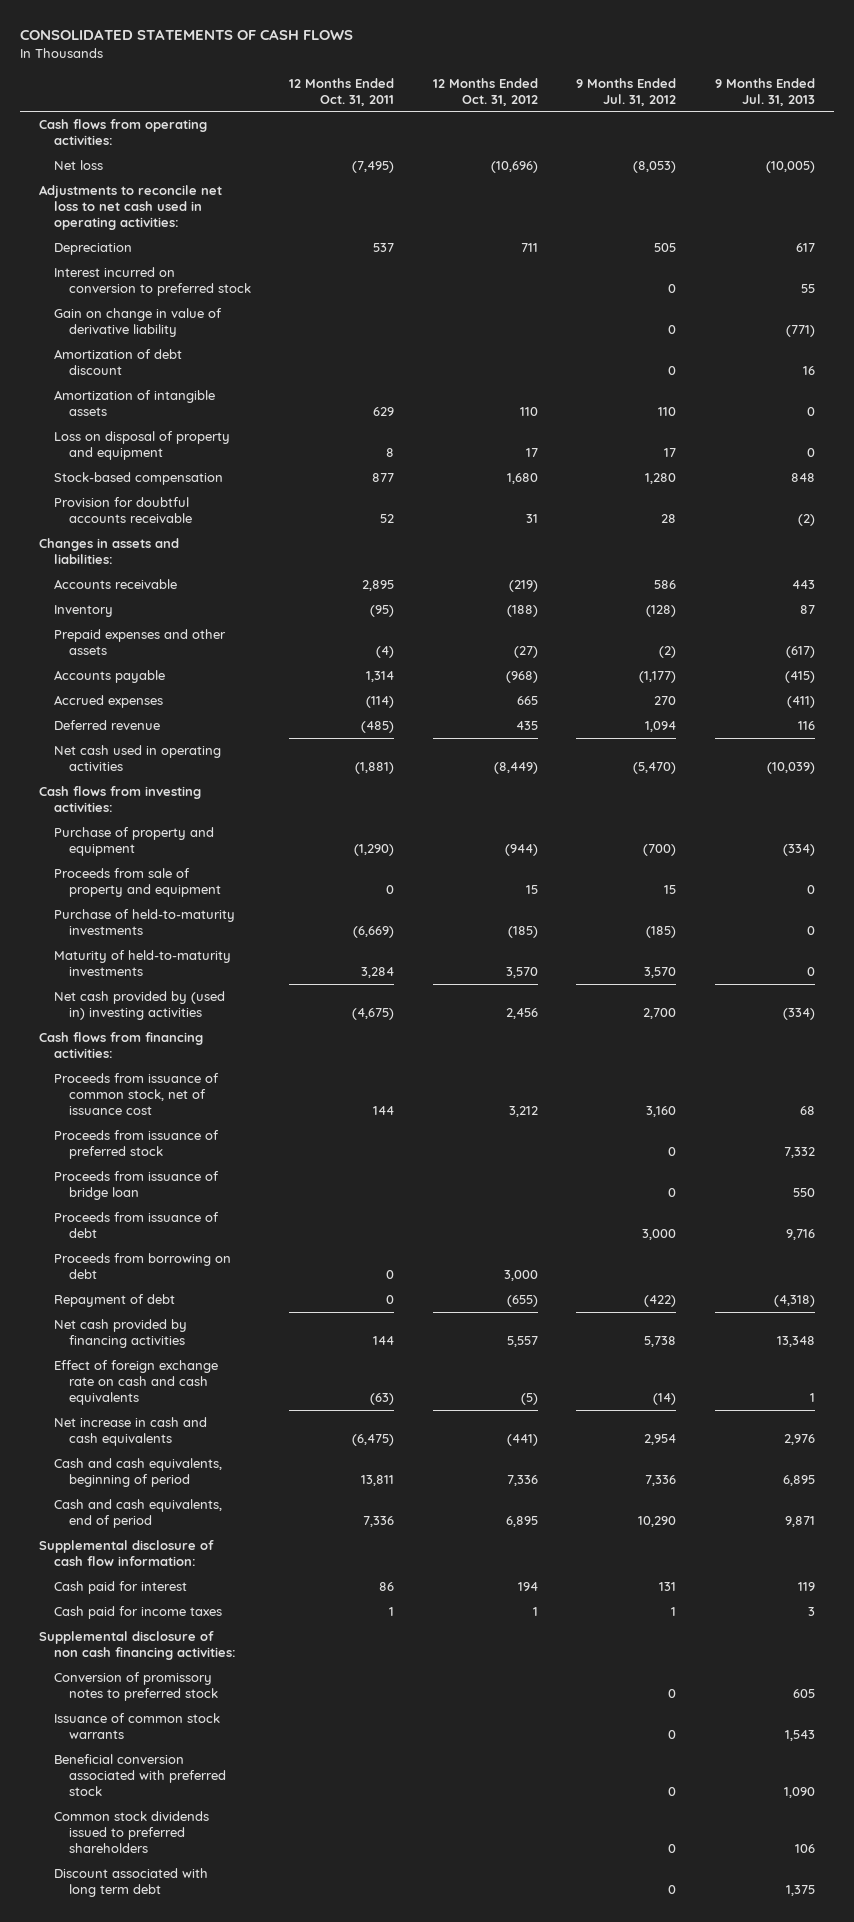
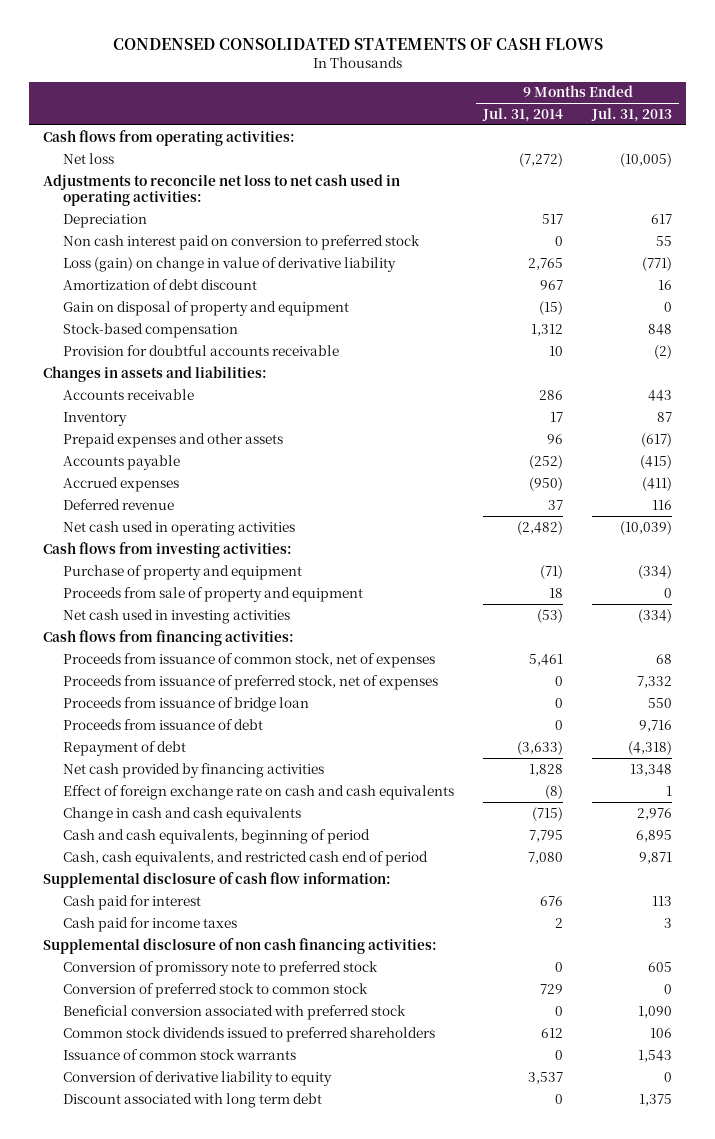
[19,29,353,41] CONSOLIDATED STATEMENTS OF CASH FLOWS -> [112,37,603,50] CONDENSED CONSOLIDATED STATEMENTS OF CASH FLOWS
[289,77,395,106] 12 Months Ended Oct. 31, 2011 -> none
[432,77,538,106] 12 Months Ended Oct. 31, 2012 -> none
[576,77,677,106] 9 Months Ended Jul. 31, 2012 -> none
none -> [482,107,564,122] Jul. 31, 2014
[54,267,252,296] Interest incurred on conversion to preferred stock -> [63,234,421,250] Non cash interest paid on conversion to preferred stock
[54,308,223,337] Gain on change in value of derivative liability -> [63,256,397,272] Loss (gain) on change in value of derivative liability
[54,390,216,416] Amortization of intangible assets -> none
[54,431,231,460] Loss on disposal of property and equipment -> [63,300,350,316] Gain on disposal of property and equipment
[54,909,236,935] Purchase of held-to-maturity investments -> none
[54,950,232,976] Maturity of held-to-maturity investments -> none
[54,991,226,1020] Net cash provided by (used in) investing activities -> [63,608,291,624] Net cash used in investing activities
[54,1073,220,1115] Proceeds from issuance of common stock, net of issuance cost -> [63,652,436,668] Proceeds from issuance of common stock, net of expenses
[54,1130,220,1159] Proceeds from issuance of preferred stock -> [63,674,439,690] Proceeds from issuance of preferred stock, net of expenses
[54,1253,232,1279] Proceeds from borrowing on debt -> none
[54,1417,208,1446] Net increase in cash and cash equivalents -> [63,806,302,822] Change in cash and cash equivalents
[54,1499,223,1528] Cash and cash equivalents, end of period -> [63,850,429,866] Cash, cash equivalents, and restricted cash end of period
[797,1582,815,1592] 119 -> [651,895,672,906] 113
[54,1672,219,1701] Conversion of promissory notes to preferred stock -> [63,960,379,976] Conversion of promissory note to preferred stock
none -> [63,982,369,998] Conversion of preferred stock to common stock
[54,1713,221,1739] Issuance of common stock warrants -> [63,1048,297,1060] Issuance of common stock warrants
none -> [63,1070,333,1086] Conversion of derivative liability to equity

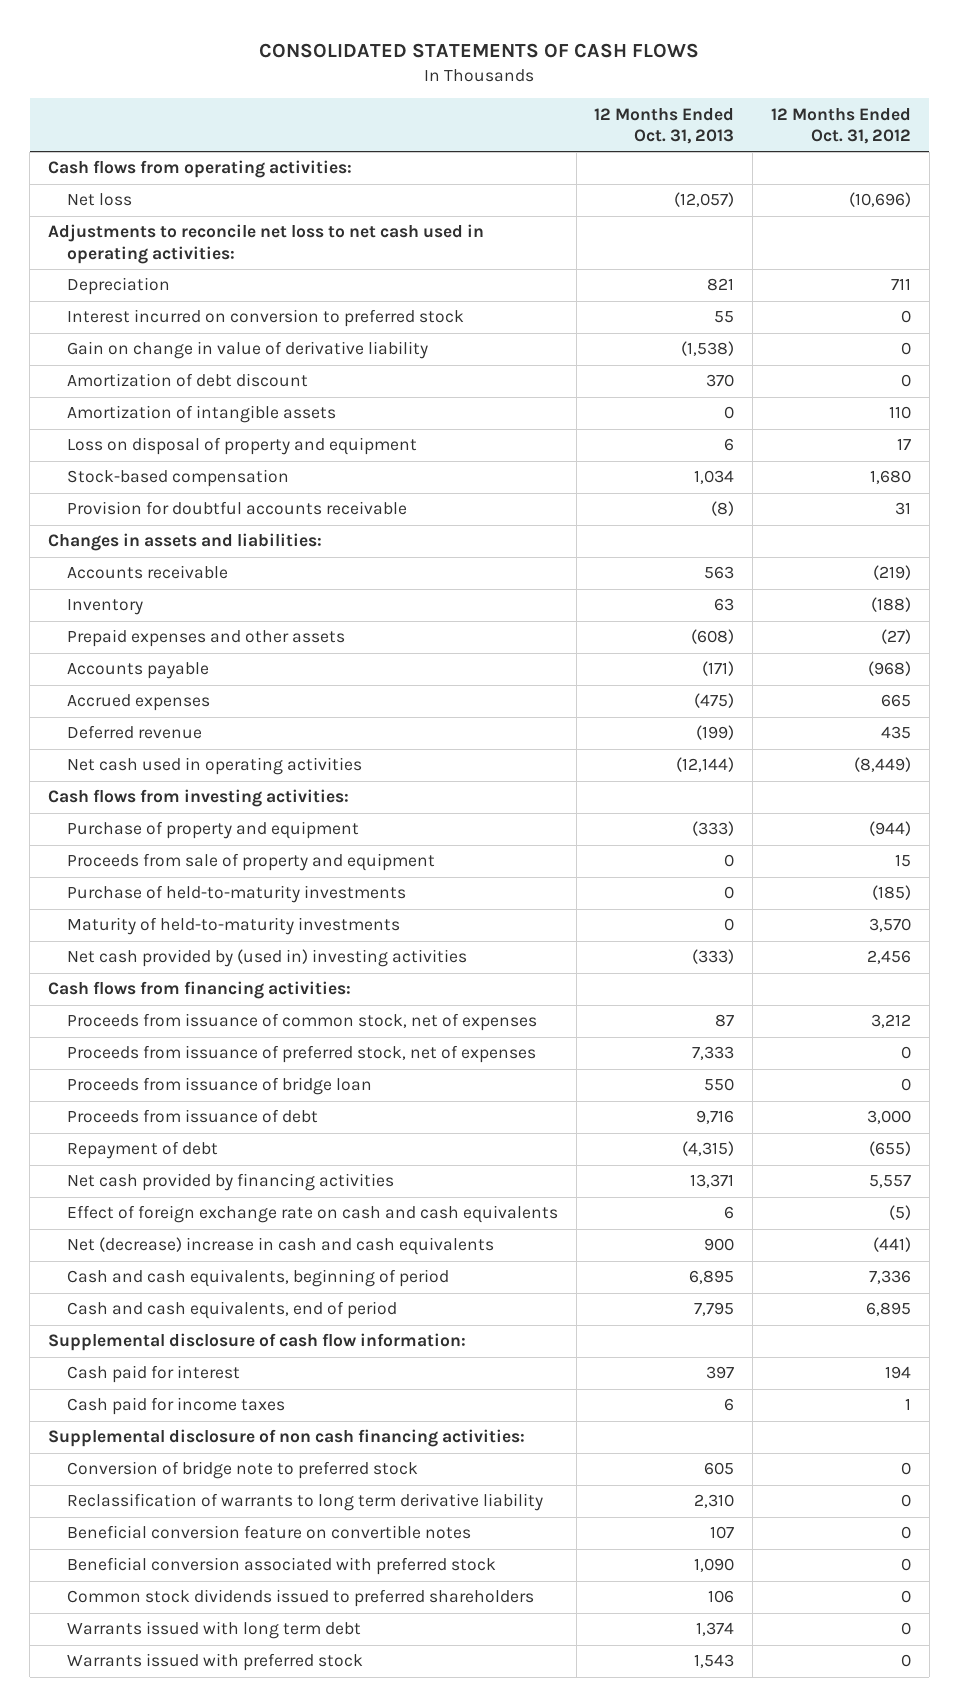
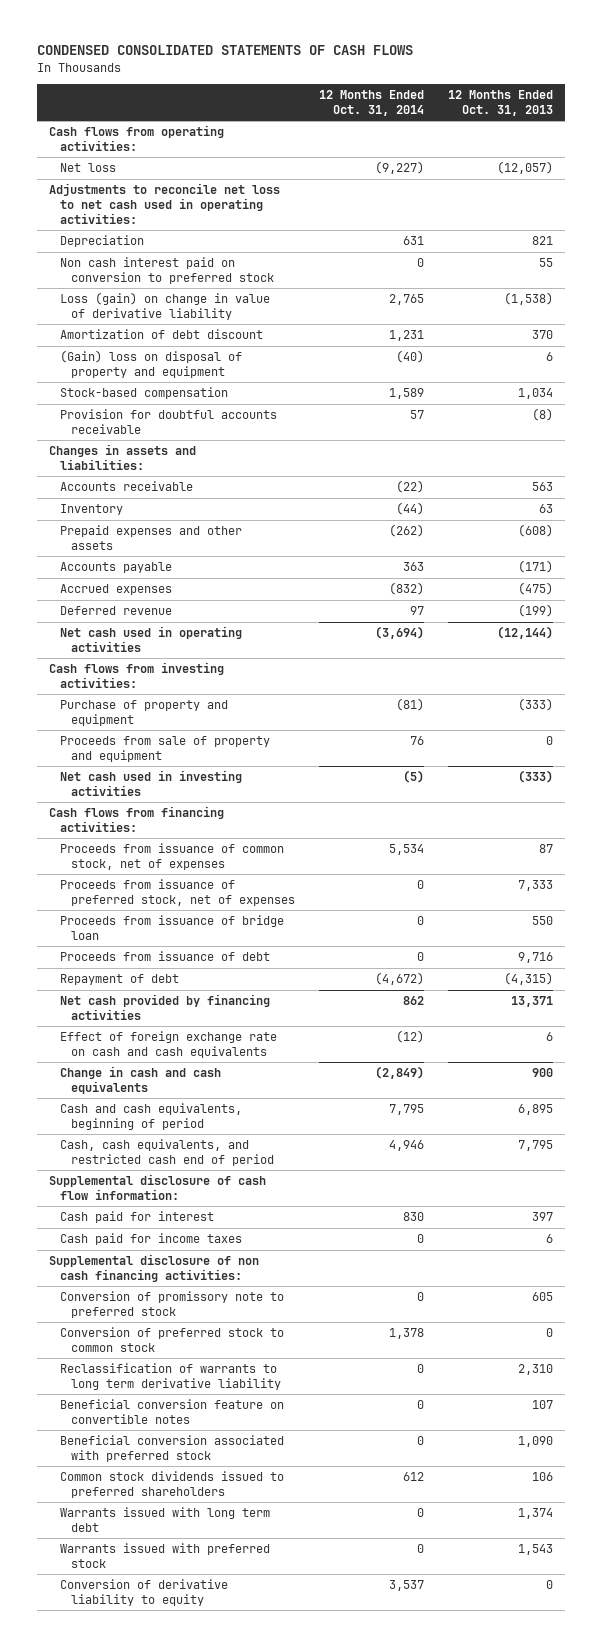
[259,43,700,59] CONSOLIDATED STATEMENTS OF CASH FLOWS -> [36,45,413,56] CONDENSED CONSOLIDATED STATEMENTS OF CASH FLOWS
[770,107,911,145] 12 Months Ended Oct. 31, 2012 -> none
none -> [318,90,424,116] 12 Months Ended Oct. 31, 2014
[66,309,464,328] Interest incurred on conversion to preferred stock -> [59,257,274,284] Non cash interest paid on conversion to preferred stock
[66,341,428,360] Gain on change in value of derivative liability -> [59,292,270,320] Loss (gain) on change in value of derivative liability
[66,405,336,424] Amortization of intangible assets -> none
[66,437,417,456] Loss on disposal of property and equipment -> [59,350,242,378] (Gain) loss on disposal of property and equipment
[66,885,406,904] Purchase of held-to-maturity investments -> none
[66,917,400,936] Maturity of held-to-maturity investments -> none
[66,949,467,968] Net cash provided by (used in) investing activities -> [59,770,242,796] Net cash used in investing activities
[66,1237,494,1256] Net (decrease) increase in cash and cash equivalents -> [59,1066,221,1094] Change in cash and cash equivalents
[66,1301,397,1320] Cash and cash equivalents, end of period -> [59,1139,274,1166] Cash, cash equivalents, and restricted cash end of period
[66,1461,418,1480] Conversion of bridge note to preferred stock -> [59,1291,284,1318] Conversion of promissory note to preferred stock
none -> [59,1327,284,1352] Conversion of preferred stock to common stock
none -> [59,1579,228,1606] Conversion of derivative liability to equity

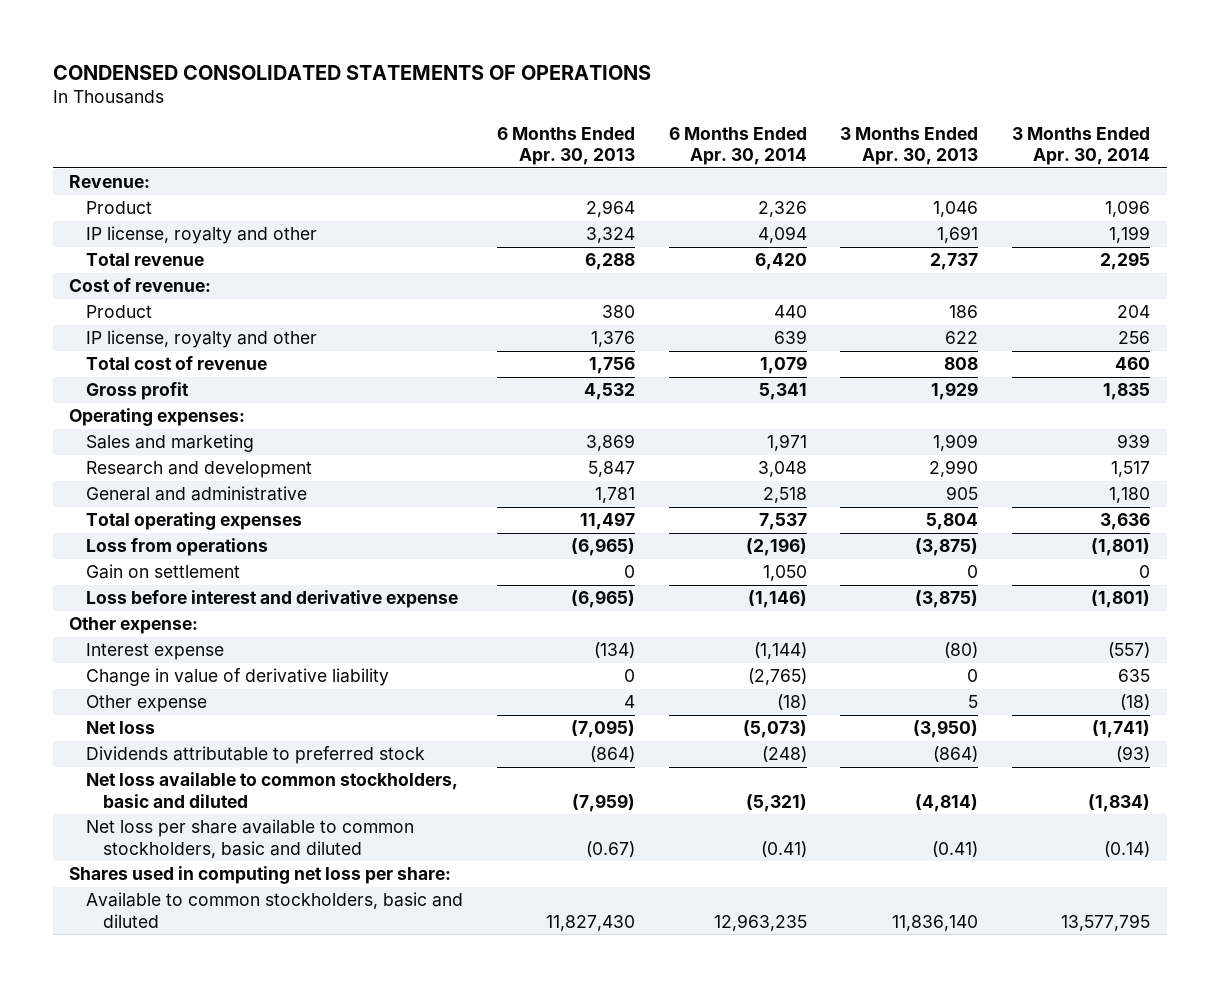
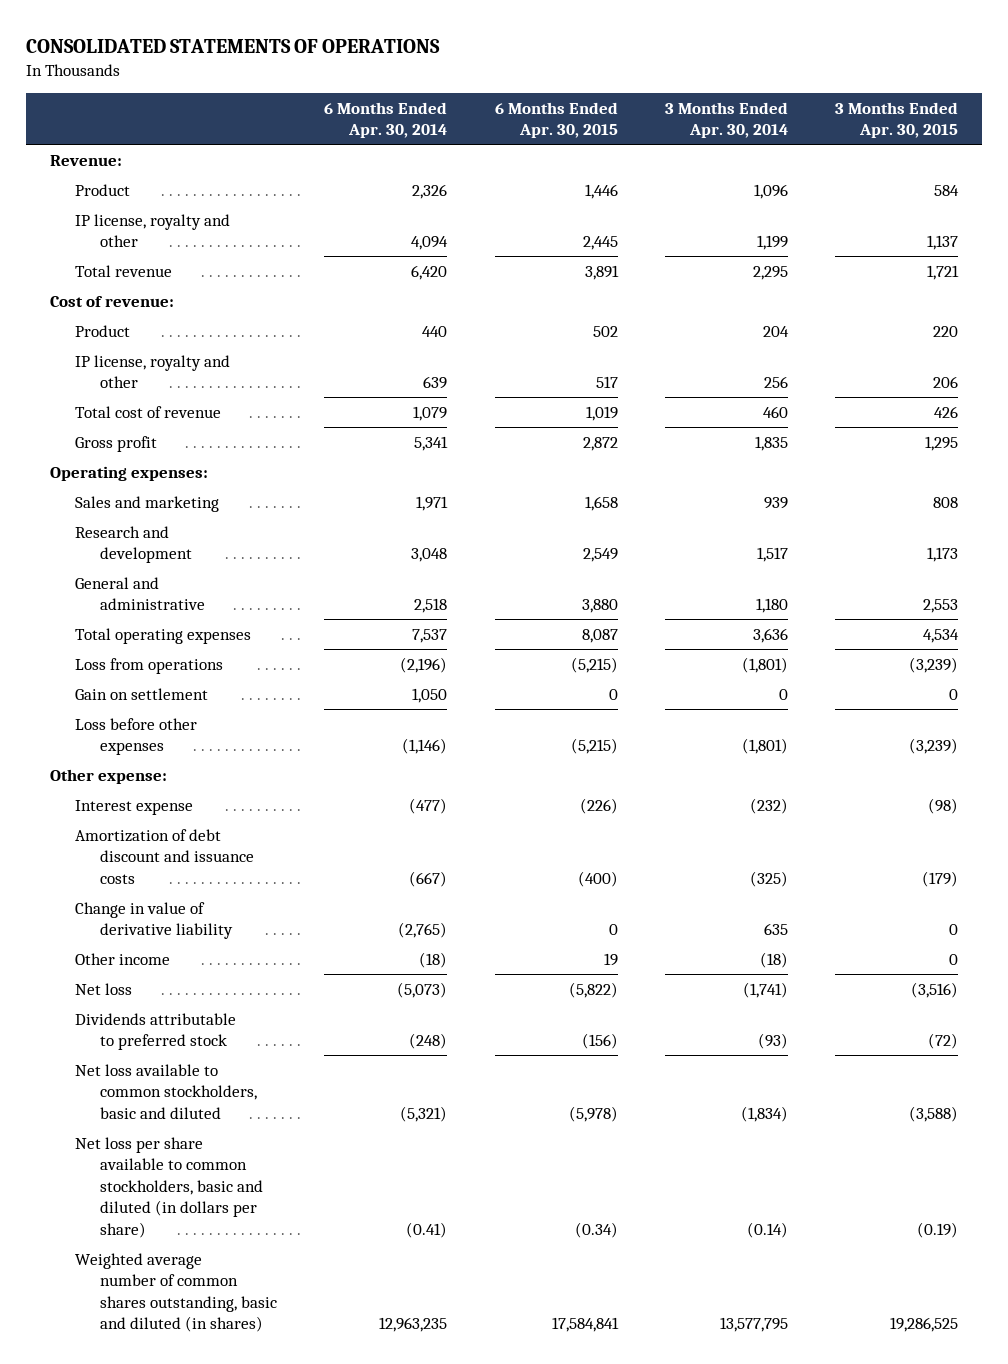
[52,64,651,80] CONDENSED CONSOLIDATED STATEMENTS OF OPERATIONS -> [26,39,441,54] CONSOLIDATED STATEMENTS OF OPERATIONS
[496,126,635,166] 6 Months Ended Apr. 30, 2013 -> none
[840,126,979,166] 3 Months Ended Apr. 30, 2013 -> none
none -> [494,101,618,139] 6 Months Ended Apr. 30, 2015
none -> [835,101,959,139] 3 Months Ended Apr. 30, 2015
[86,590,459,609] Loss before interest and derivative expense -> [75,717,198,756] Loss before other expenses
[753,642,807,660] (1,144) -> [409,797,448,814] (477)
[1107,642,1150,659] (557) -> [749,797,788,814] (232)
none -> [75,828,255,884] Amortization of debt discount and issuance costs
[86,695,208,713] Other expense -> [75,952,171,965] Other income
[69,866,452,885] Shares used in computing net loss per share: -> none
[86,819,415,858] Net loss per share available to common stockholders, basic and diluted -> [75,1136,264,1238] Net loss per share available to common stockholders, basic and diluted (in dollars per share)
[86,892,464,928] Available to common stockholders, basic and diluted -> [75,1252,278,1333] Weighted average number of common shares outstanding, basic and diluted (in shares)

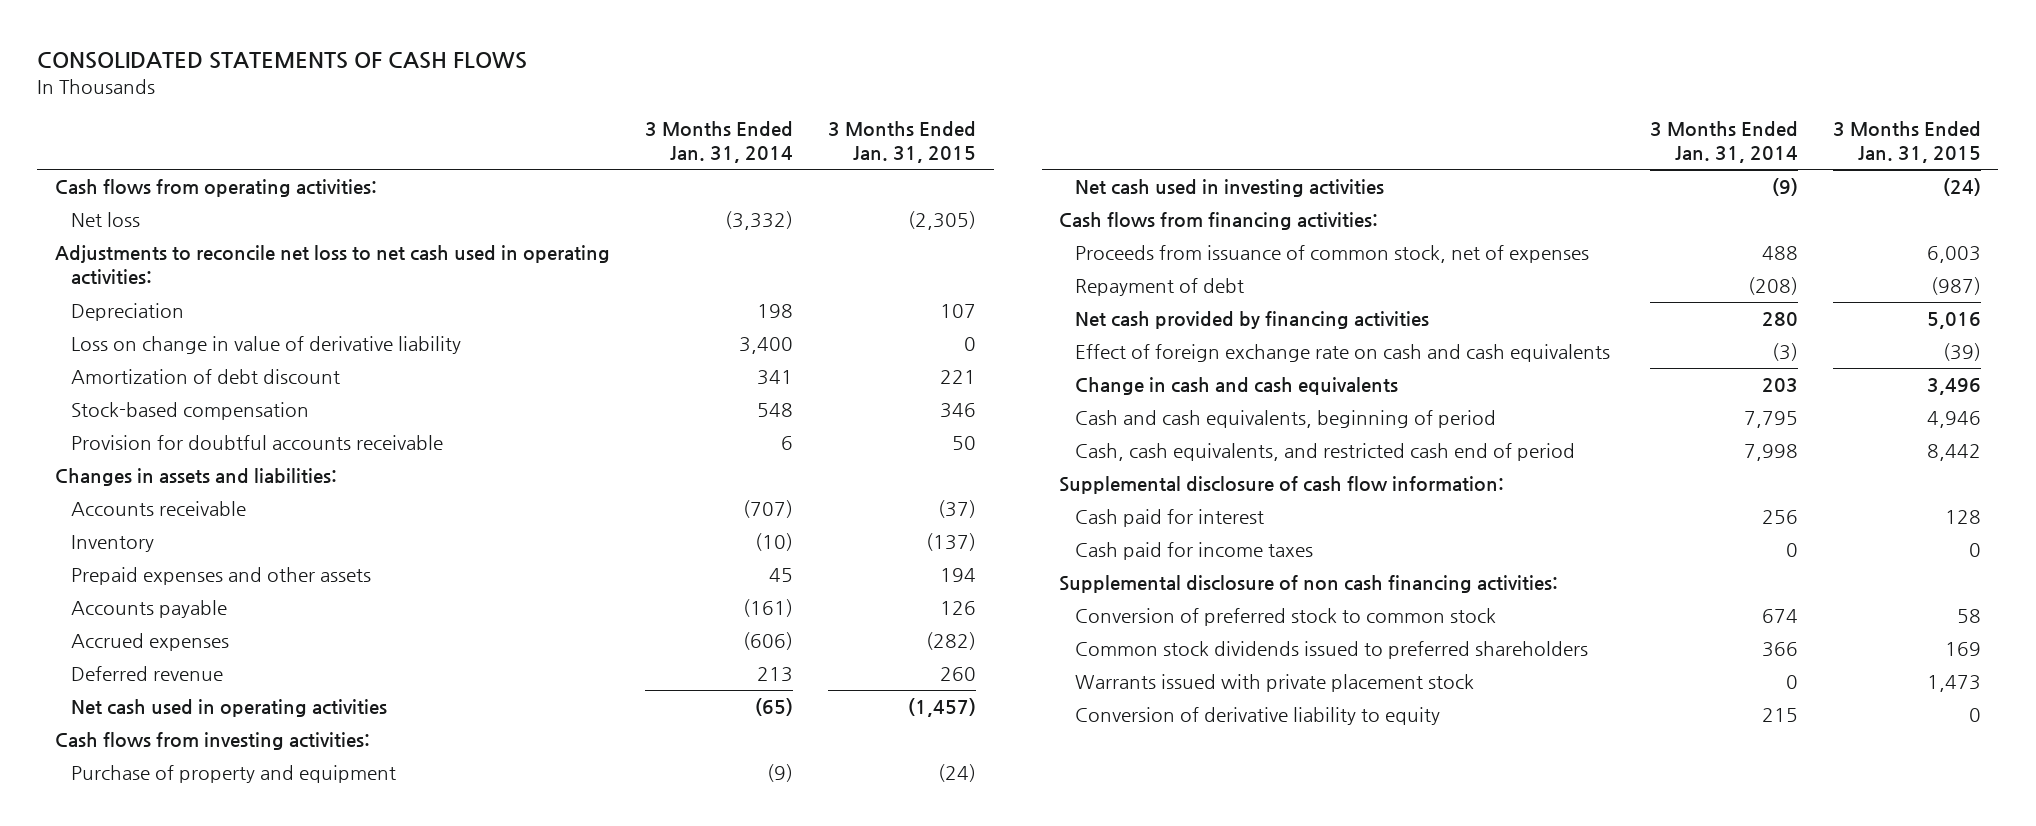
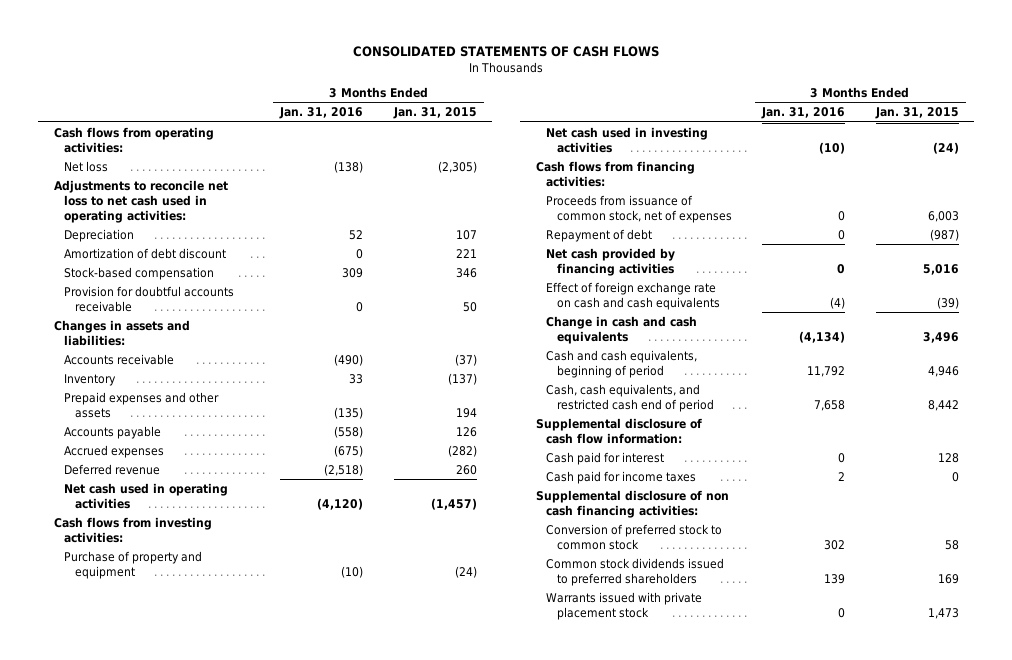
[645,121,794,164] 3 Months Ended Jan. 31, 2014 -> none
none -> [279,107,364,120] Jan. 31, 2016
[70,336,461,355] Loss on change in value of derivative liability -> none
[1074,707,1440,726] Conversion of derivative liability to equity -> none

